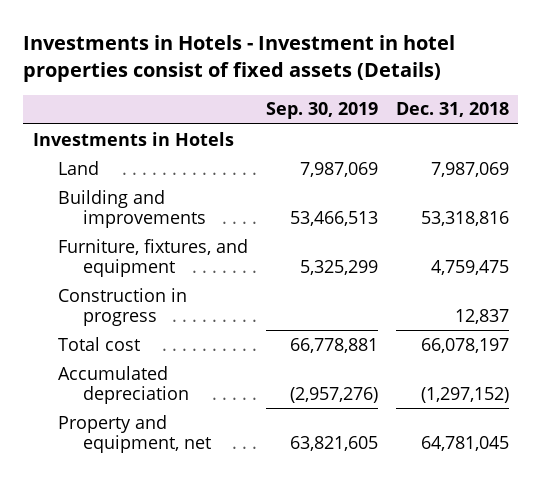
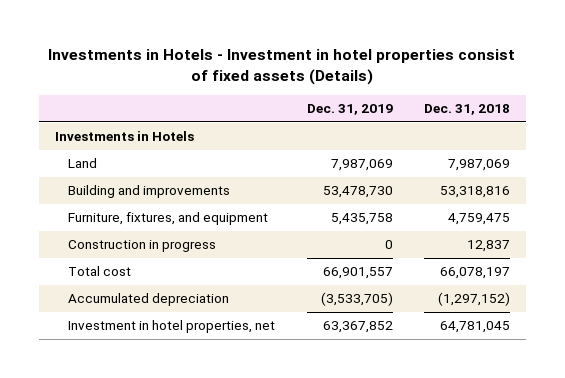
[265,102,378,120] Sep. 30, 2019 -> none
none -> [306,104,393,116] Dec. 31, 2019
[57,414,212,453] Property and equipment, net -> [68,320,276,334] Investment in hotel properties, net

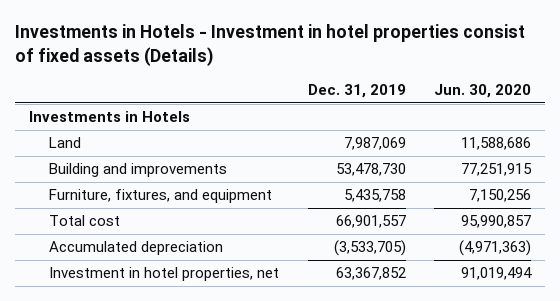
[424,104,511,116] Dec. 31, 2018 -> none
none -> [433,84,531,99] Jun. 30, 2020
[68,240,217,253] Construction in progress -> none

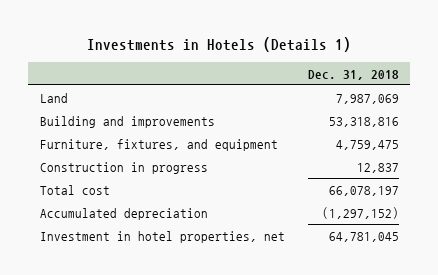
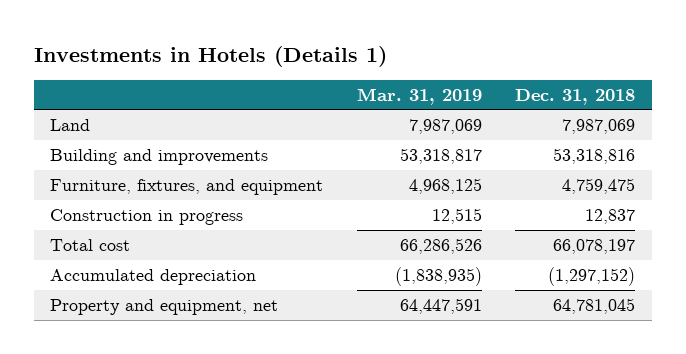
none -> [356,87,482,105] Mar. 31, 2019
[39,230,285,243] Investment in hotel properties, net -> [50,299,279,316] Property and equipment, net

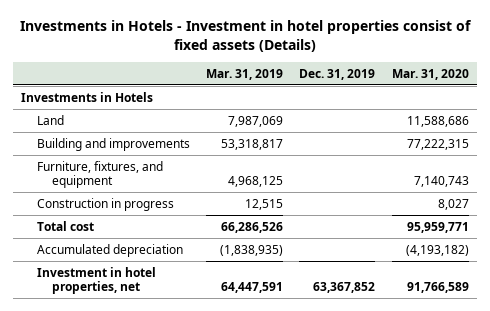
[33,45,387,67] Investments in Hotels (Details 1) -> [19,20,472,52] Investments in Hotels - Investment in hotel properties consist of fixed assets (Details)
[515,88,636,105] Dec. 31, 2018 -> none
none -> [299,68,376,80] Dec. 31, 2019
none -> [391,68,469,80] Mar. 31, 2020
none -> [20,91,153,102] Investments in Hotels
[50,299,279,316] Property and equipment, net -> [36,266,156,294] Investment in hotel properties, net

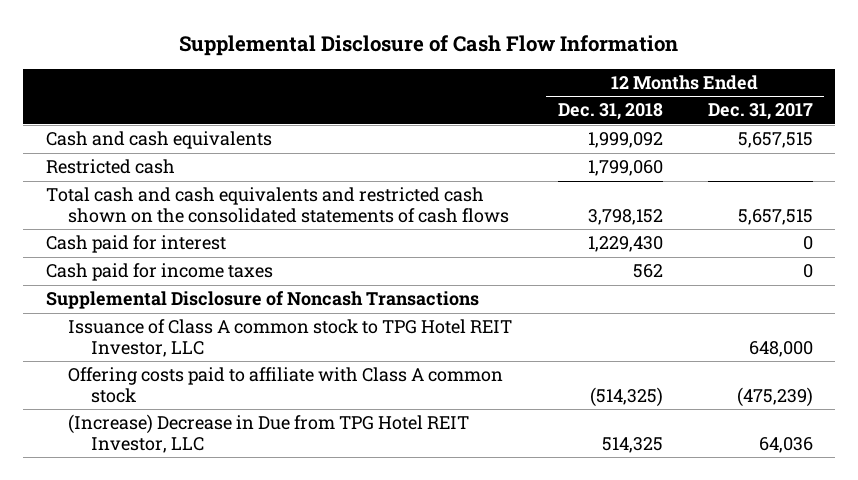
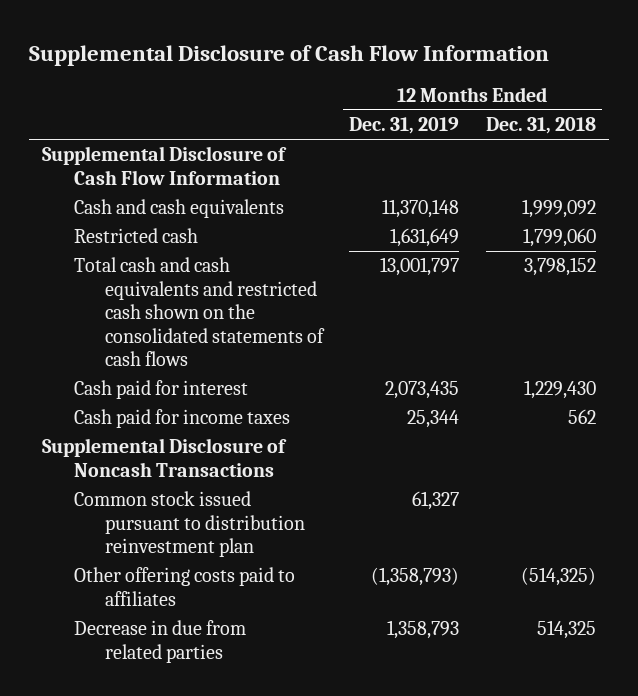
[707,103,813,121] Dec. 31, 2017 -> none
none -> [349,117,460,135] Dec. 31, 2019
none -> [42,146,288,185] Supplemental Disclosure of Cash Flow Information
[68,319,513,358] Issuance of Class A common stock to TPG Hotel REIT Investor, LLC -> [73,491,305,558] Common stock issued pursuant to distribution reinvestment plan
[68,367,504,404] Offering costs paid to affiliate with Class A common stock -> [73,567,295,606] Other offering costs paid to affiliates
[68,414,470,454] (Increase) Decrease in Due from TPG Hotel REIT Investor, LLC -> [73,620,246,663] Decrease in due from related parties

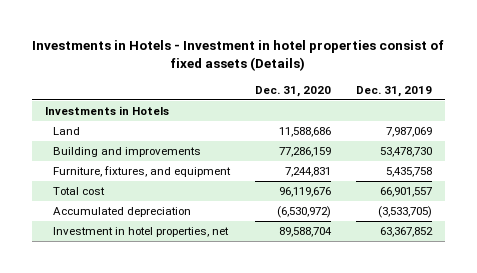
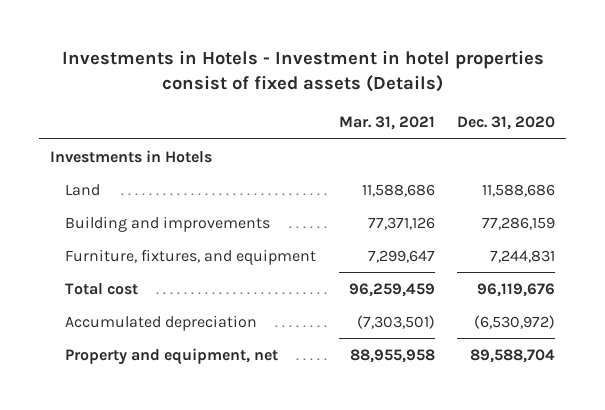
[356,85,433,97] Dec. 31, 2019 -> none
none -> [338,116,435,131] Mar. 31, 2021
[52,227,229,238] Investment in hotel properties, net -> [65,347,279,365] Property and equipment, net

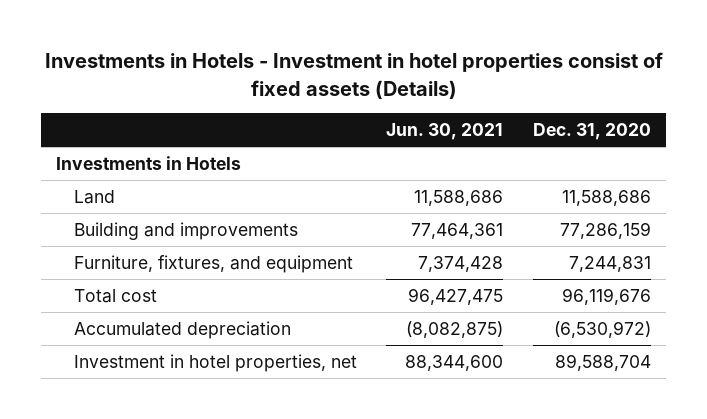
[338,116,435,131] Mar. 31, 2021 -> none
none -> [386,122,504,140] Jun. 30, 2021
[65,347,279,365] Property and equipment, net -> [73,353,357,372] Investment in hotel properties, net

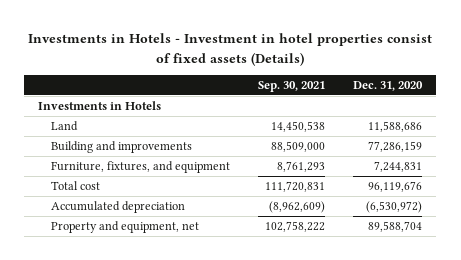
[386,122,504,140] Jun. 30, 2021 -> none
none -> [258,80,326,92] Sep. 30, 2021
[73,353,357,372] Investment in hotel properties, net -> [51,221,200,234] Property and equipment, net

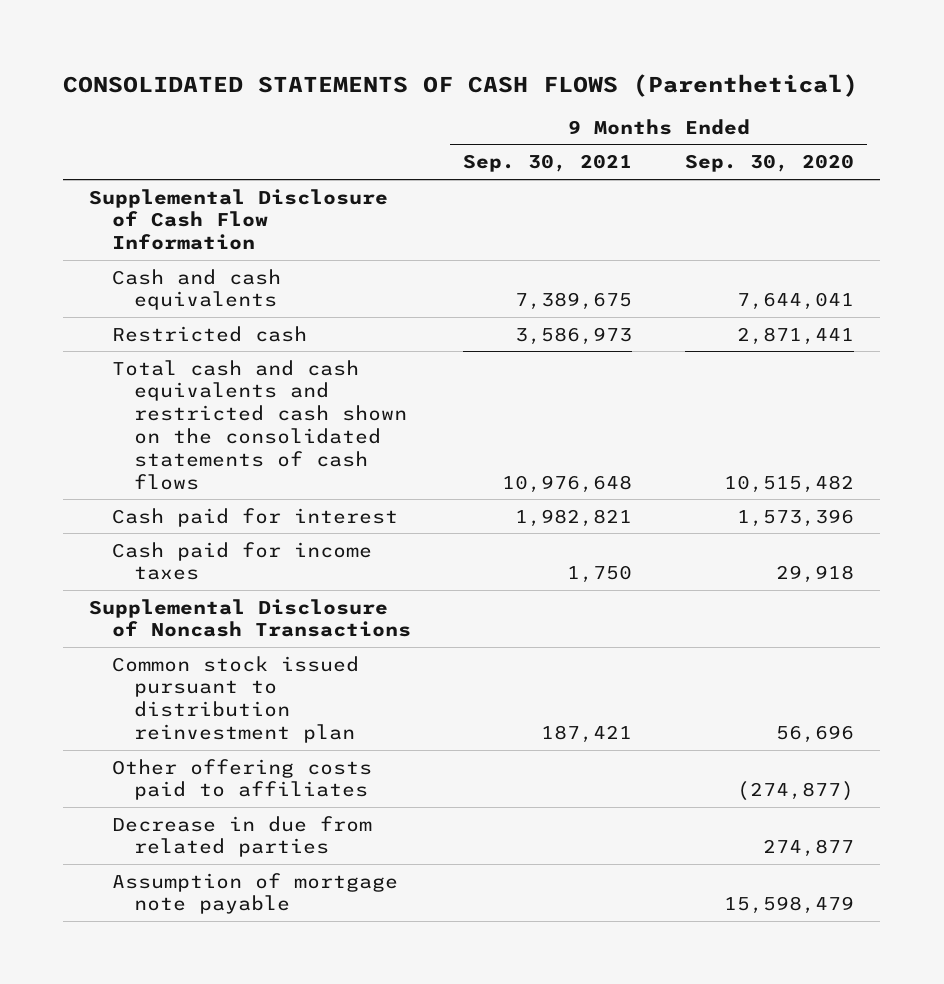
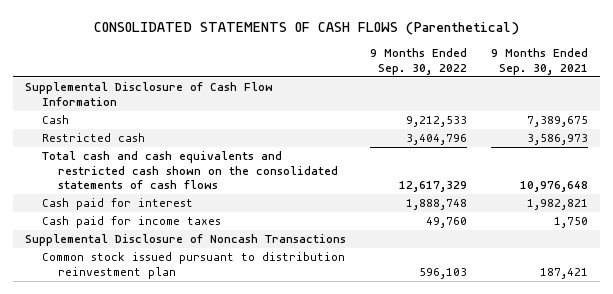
[685,154,855,173] Sep. 30, 2020 -> none
none -> [370,48,468,75] 9 Months Ended Sep. 30, 2022
[111,268,281,311] Cash and cash equivalents -> [41,115,69,125] Cash
[111,758,372,801] Other offering costs paid to affiliates -> none
[111,815,372,858] Decrease in due from related parties -> none
[111,872,398,915] Assumption of mortgage note payable -> none

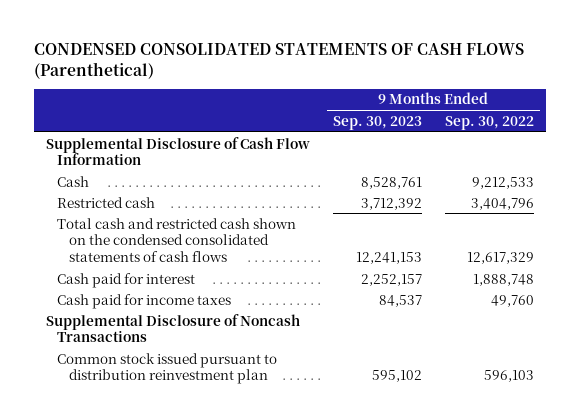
[93,22,519,36] CONSOLIDATED STATEMENTS OF CASH FLOWS (Parenthetical) -> [34,42,525,79] CONDENSED CONSOLIDATED STATEMENTS OF CASH FLOWS (Parenthetical)
[490,48,588,75] 9 Months Ended Sep. 30, 2021 -> none
none -> [332,115,422,130] Sep. 30, 2023
[41,151,338,190] Total cash and cash equivalents and restricted cash shown on the consolidated statements of cash flows -> [57,217,297,263] Total cash and restricted cash shown on the condensed consolidated statements of cash flows

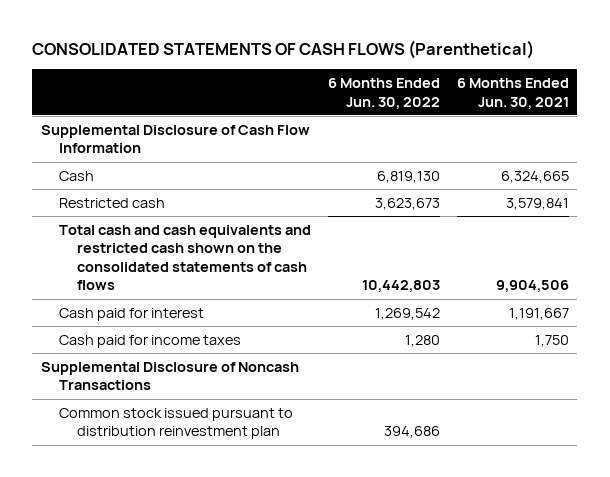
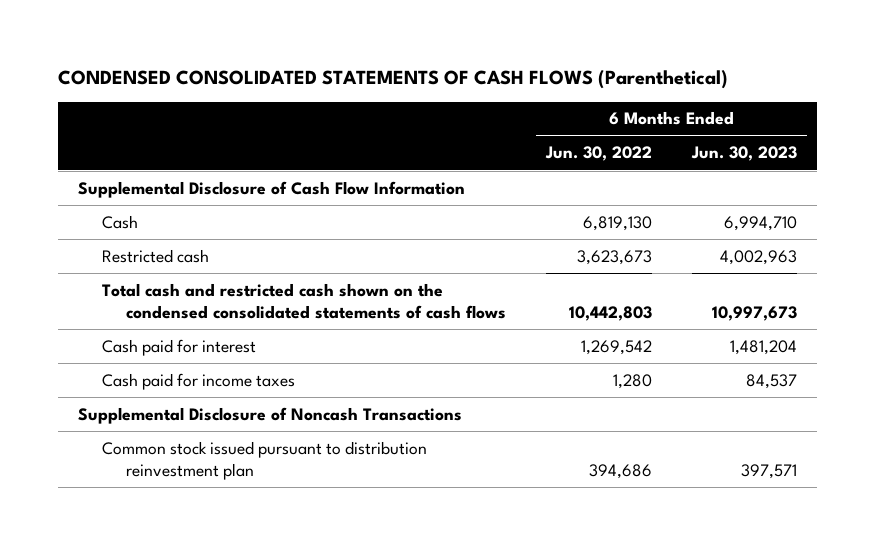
[32,39,535,59] CONSOLIDATED STATEMENTS OF CASH FLOWS (Parenthetical) -> [57,70,728,90] CONDENSED CONSOLIDATED STATEMENTS OF CASH FLOWS (Parenthetical)
[456,78,569,109] 6 Months Ended Jun. 30, 2021 -> none
none -> [691,146,798,162] Jun. 30, 2023
[58,224,311,291] Total cash and cash equivalents and restricted cash shown on the consolidated statements of cash flows -> [101,282,507,319] Total cash and restricted cash shown on the condensed consolidated statements of cash flows

